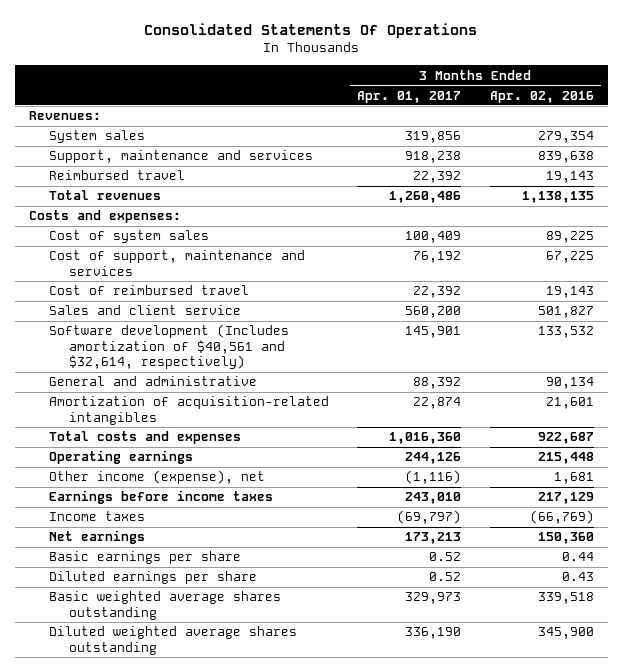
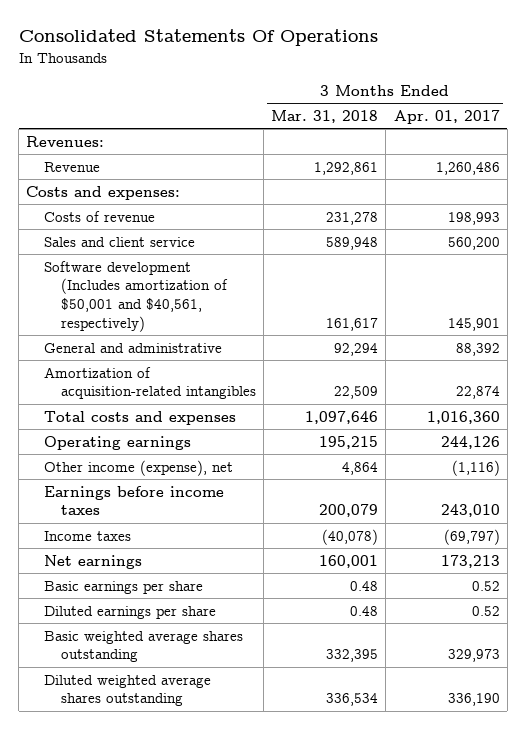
[489,90,594,103] Apr. 02, 2016 -> none
none -> [271,109,379,123] Mar. 31, 2018
[48,130,145,144] System sales -> none
[48,150,313,164] Support, maintenance and services -> none
[48,170,185,181] Reimbursed travel -> none
[48,190,161,201] Total revenues -> [43,161,100,172] Revenue
[48,230,209,244] Cost of system sales -> none
[48,250,305,276] Cost of support, maintenance and services -> none
[48,285,249,296] Cost of reimbursed travel -> none
none -> [43,210,155,222] Costs of revenue
[48,324,289,370] Software development (Includes amortization of $40,561 and $32,614, respectively) -> [43,260,228,332] Software development (Includes amortization of $50,001 and $40,561, respectively)

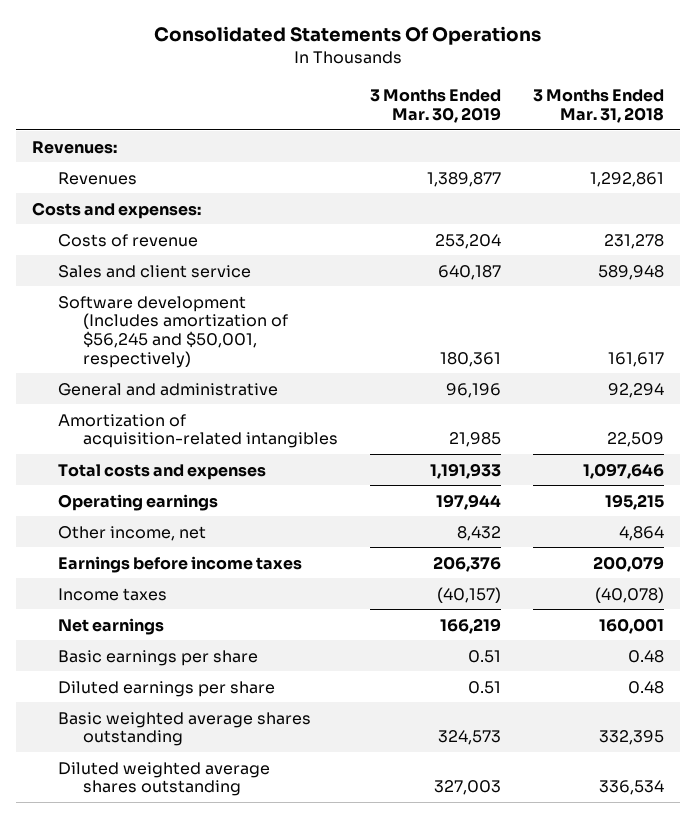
[393,109,500,124] Apr. 01, 2017 -> none
none -> [370,89,502,123] 3 Months Ended Mar. 30, 2019
[43,161,100,172] Revenue -> [57,171,137,185] Revenues
[43,260,228,332] Software development (Includes amortization of $50,001 and $40,561, respectively) -> [57,295,289,368] Software development (Includes amortization of $56,245 and $50,001, respectively)
[43,459,233,476] Other income (expense), net -> [57,525,206,541] Other income, net

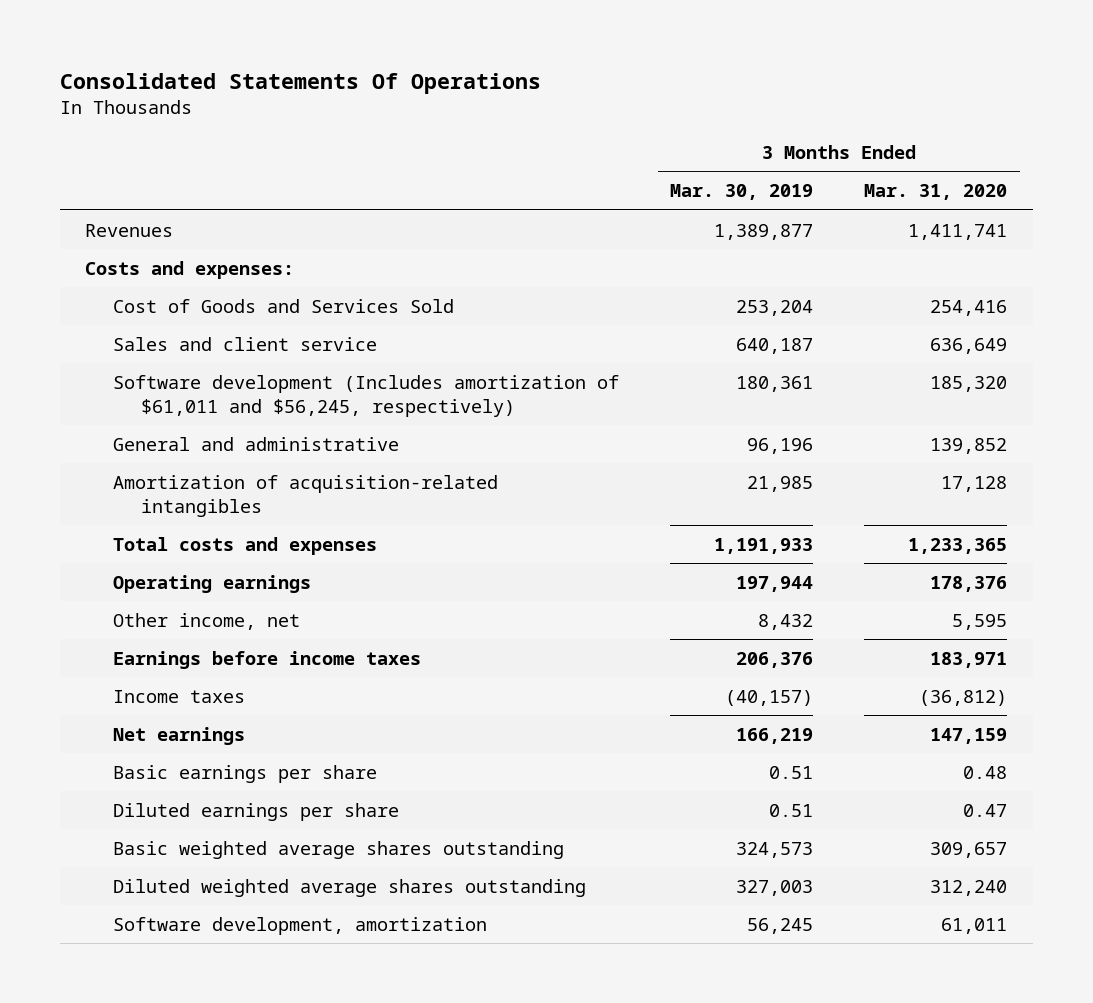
[533,89,665,123] 3 Months Ended Mar. 31, 2018 -> none
none -> [864,184,1008,201] Mar. 31, 2020
[32,140,118,154] Revenues: -> none
[57,233,198,247] Costs of revenue -> [113,298,455,313] Cost of Goods and Services Sold
[57,295,289,368] Software development (Includes amortization of $56,245 and $50,001, respectively) -> [113,374,620,417] Software development (Includes amortization of $61,011 and $56,245, respectively)
none -> [113,916,488,935] Software development, amortization

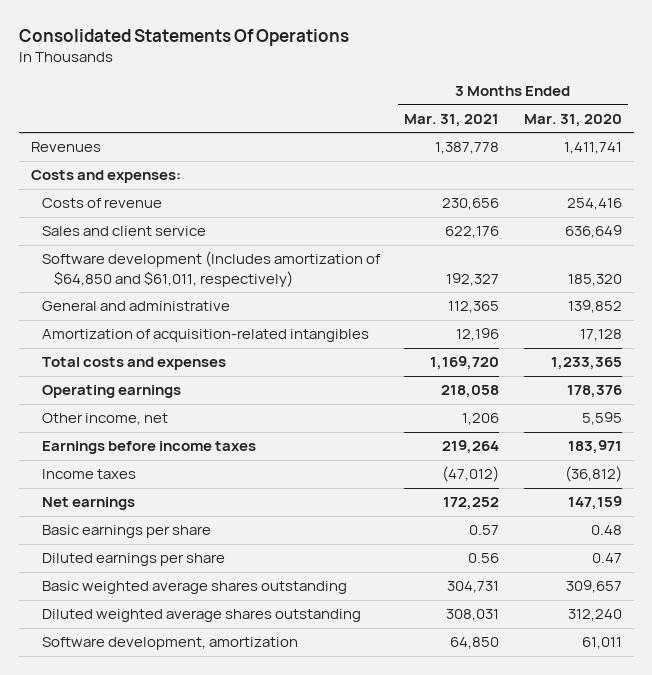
[670,184,814,201] Mar. 30, 2019 -> none
none -> [404,113,500,127] Mar. 31, 2021
[113,298,455,313] Cost of Goods and Services Sold -> [42,198,163,209] Costs of revenue
[113,374,620,417] Software development (Includes amortization of $61,011 and $56,245, respectively) -> [42,251,382,287] Software development (Includes amortization of $64,850 and $61,011, respectively)

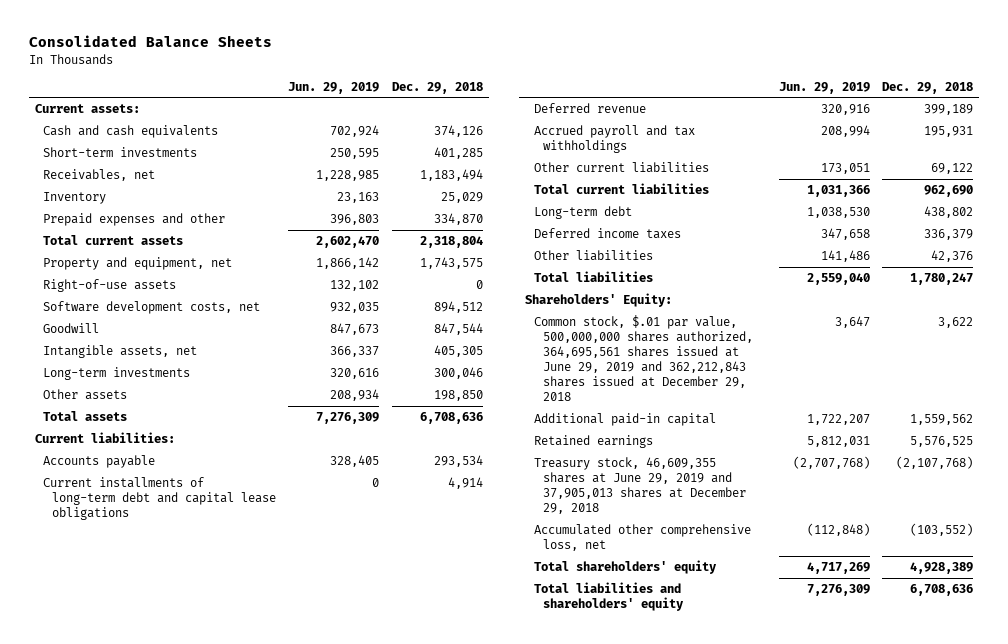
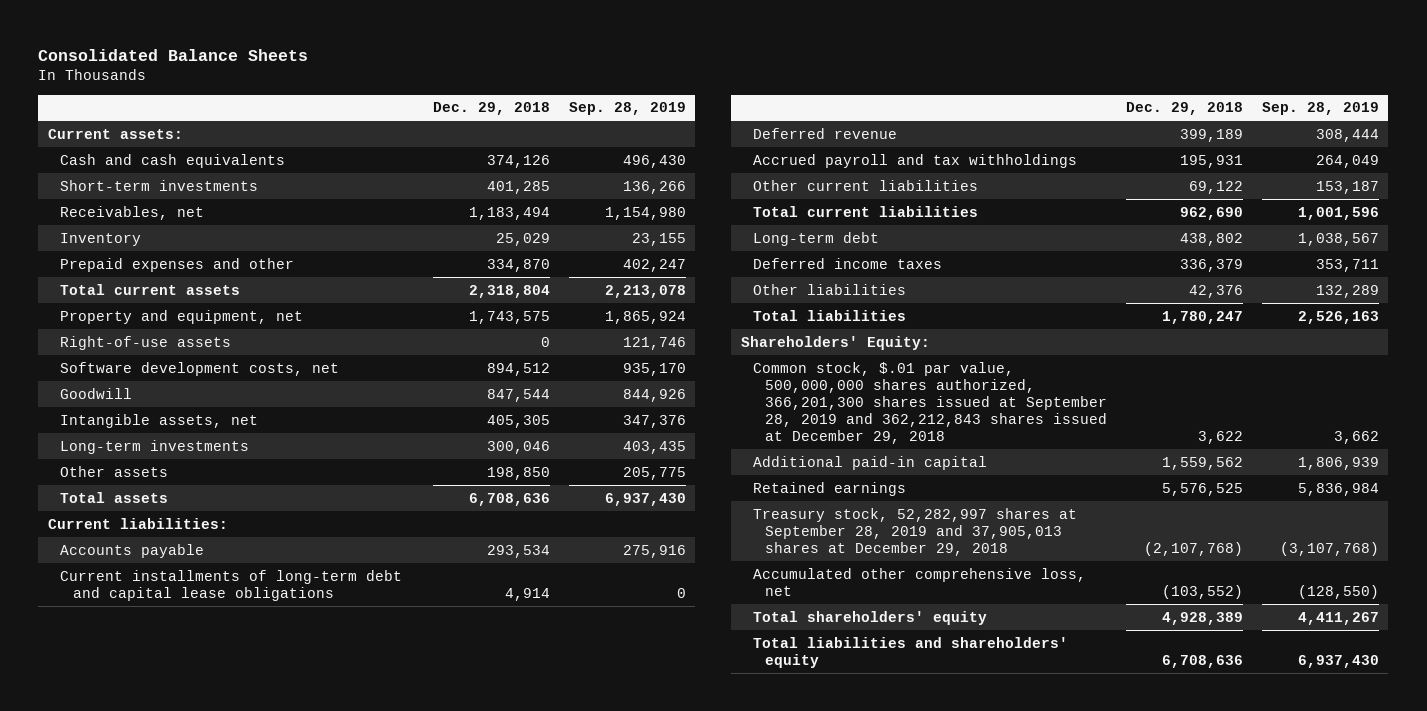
[288,81,380,94] Jun. 29, 2019 -> none
none -> [568,102,686,116] Sep. 28, 2019
[533,315,753,402] Common stock, $.01 par value, 500,000,000 shares authorized, 364,695,561 shares issued at June 29, 2019 and 362,212,843 shares issued at December 29, 2018 -> [753,361,1108,445] Common stock, $.01 par value, 500,000,000 shares authorized, 366,201,300 shares issued at September 28, 2019 and 362,212,843 shares issued at December 29, 2018
[533,457,746,515] Treasury stock, 46,609,355 shares at June 29, 2019 and 37,905,013 shares at December 29, 2018 -> [753,507,1078,556] Treasury stock, 52,282,997 shares at September 28, 2019 and 37,905,013 shares at December 29, 2018

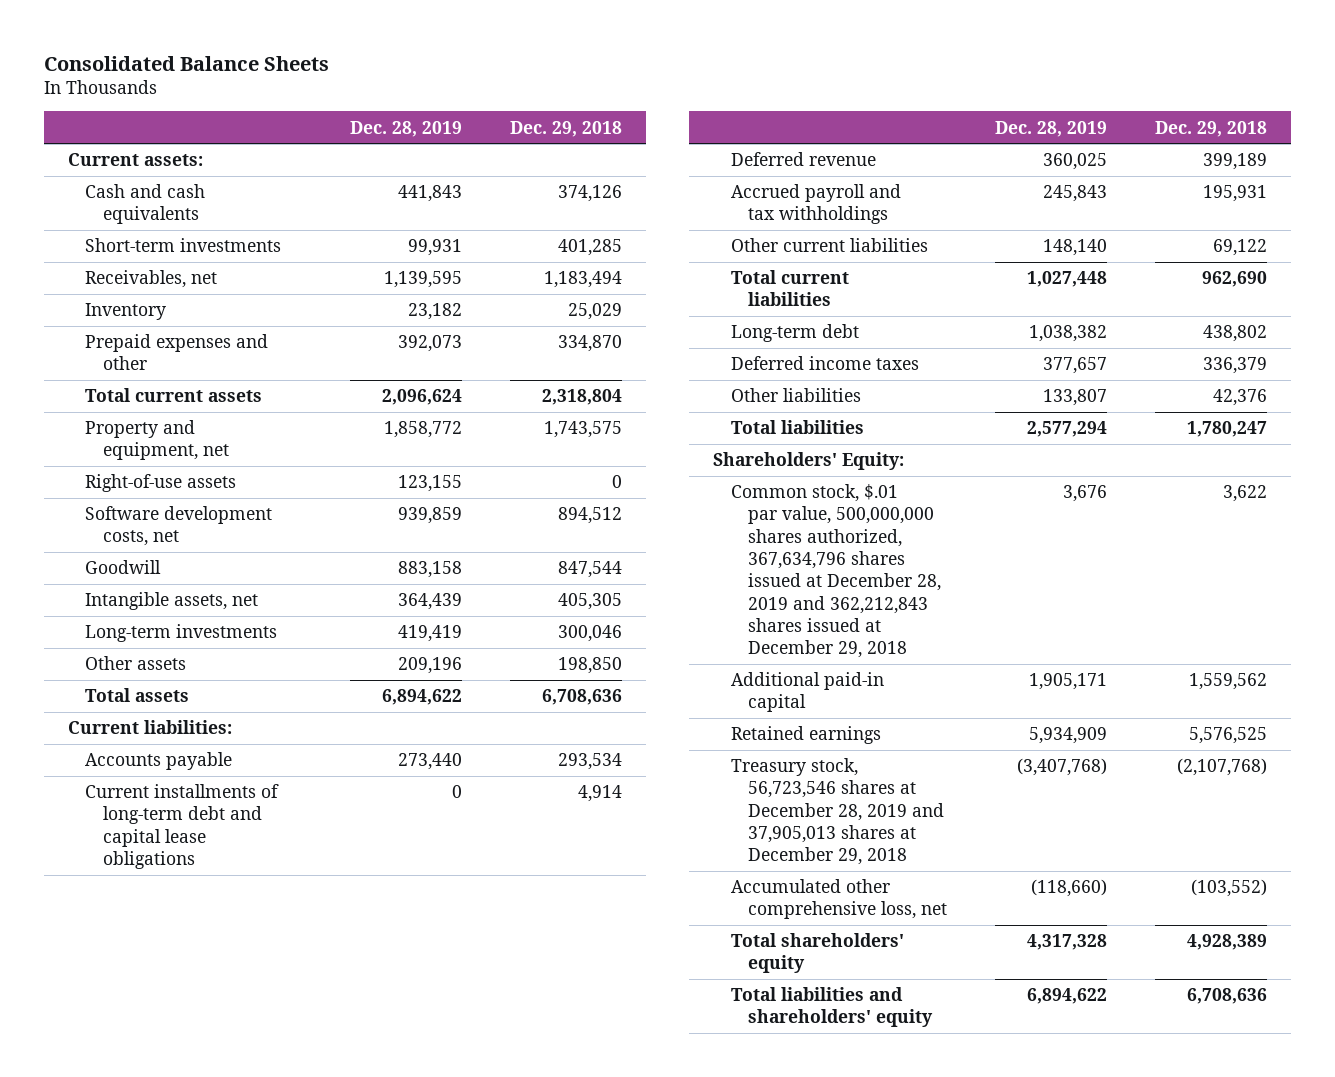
[568,102,686,116] Sep. 28, 2019 -> none
none -> [349,120,462,137] Dec. 28, 2019
[753,361,1108,445] Common stock, $.01 par value, 500,000,000 shares authorized, 366,201,300 shares issued at September 28, 2019 and 362,212,843 shares issued at December 29, 2018 -> [730,484,942,659] Common stock, $.01 par value, 500,000,000 shares authorized, 367,634,796 shares issued at December 28, 2019 and 362,212,843 shares issued at December 29, 2018
[753,507,1078,556] Treasury stock, 52,282,997 shares at September 28, 2019 and 37,905,013 shares at December 29, 2018 -> [730,758,945,866] Treasury stock, 56,723,546 shares at December 28, 2019 and 37,905,013 shares at December 29, 2018

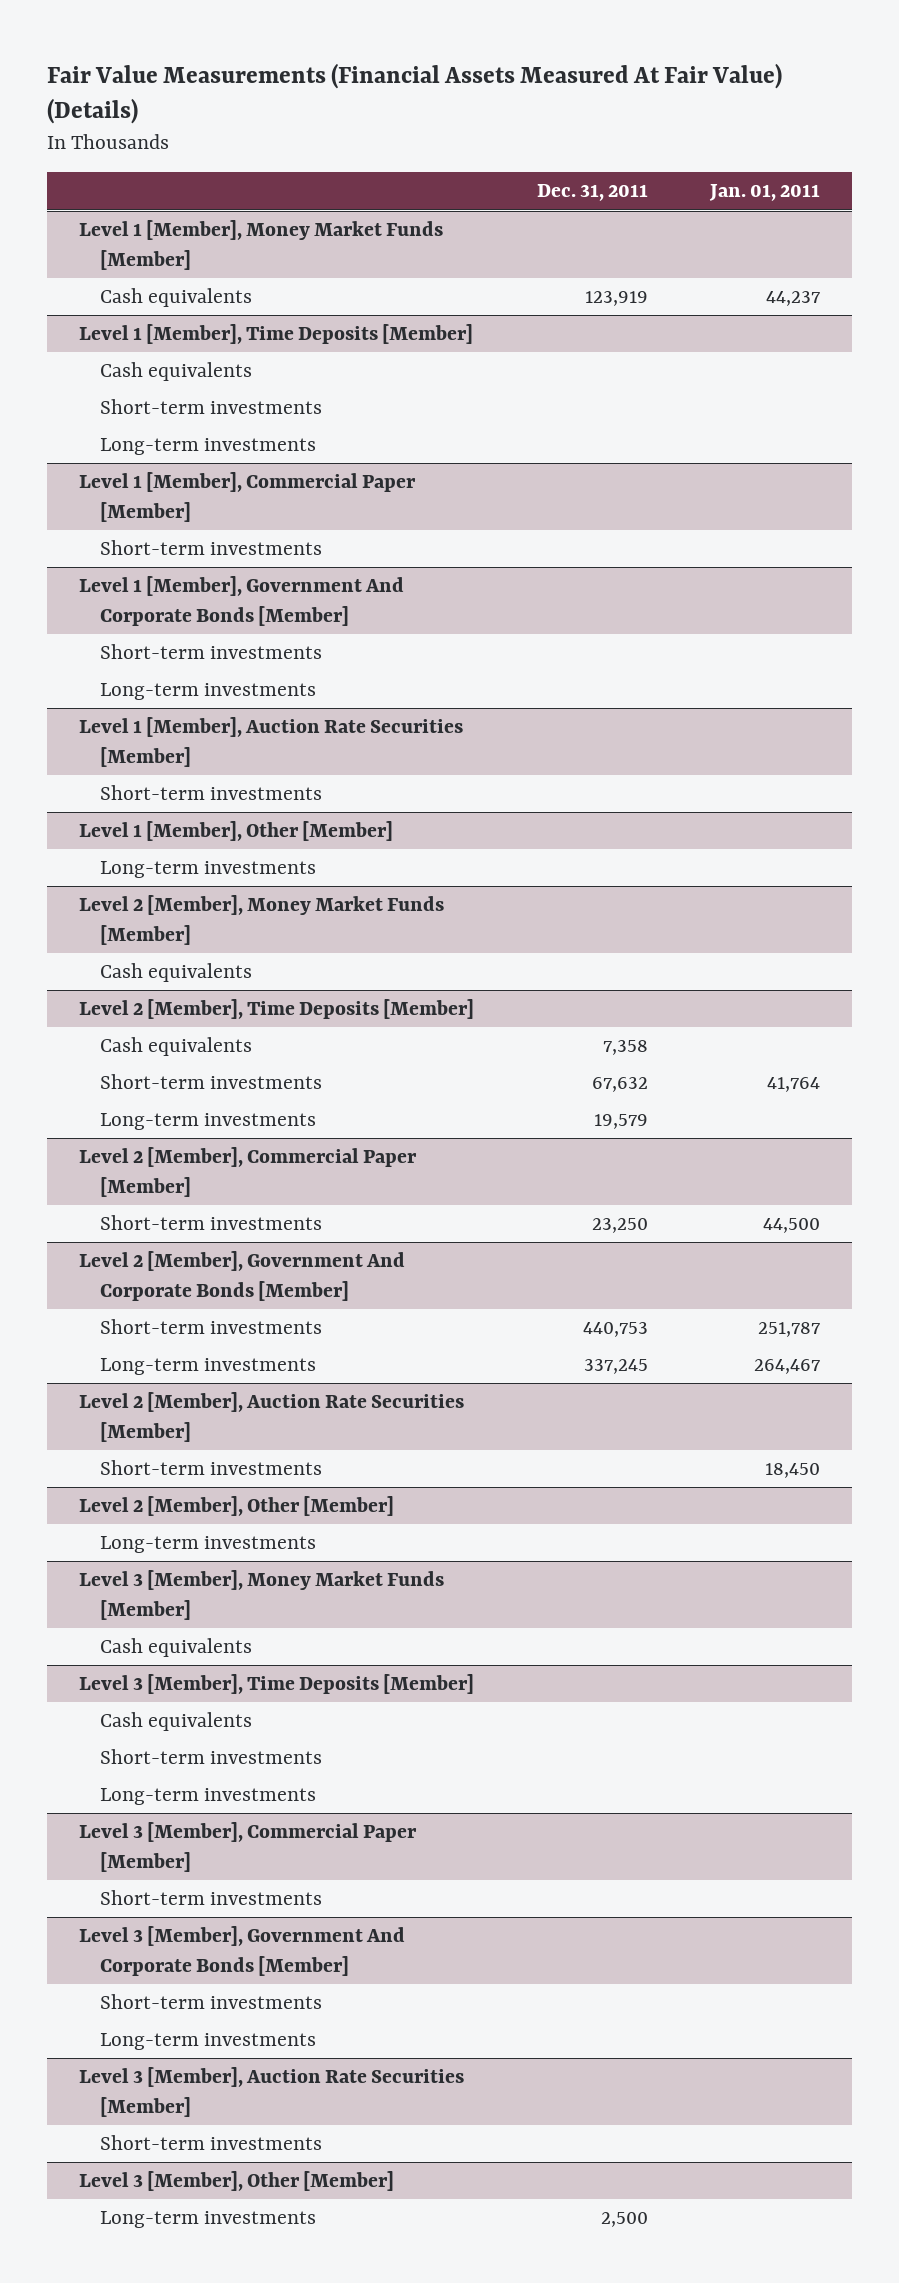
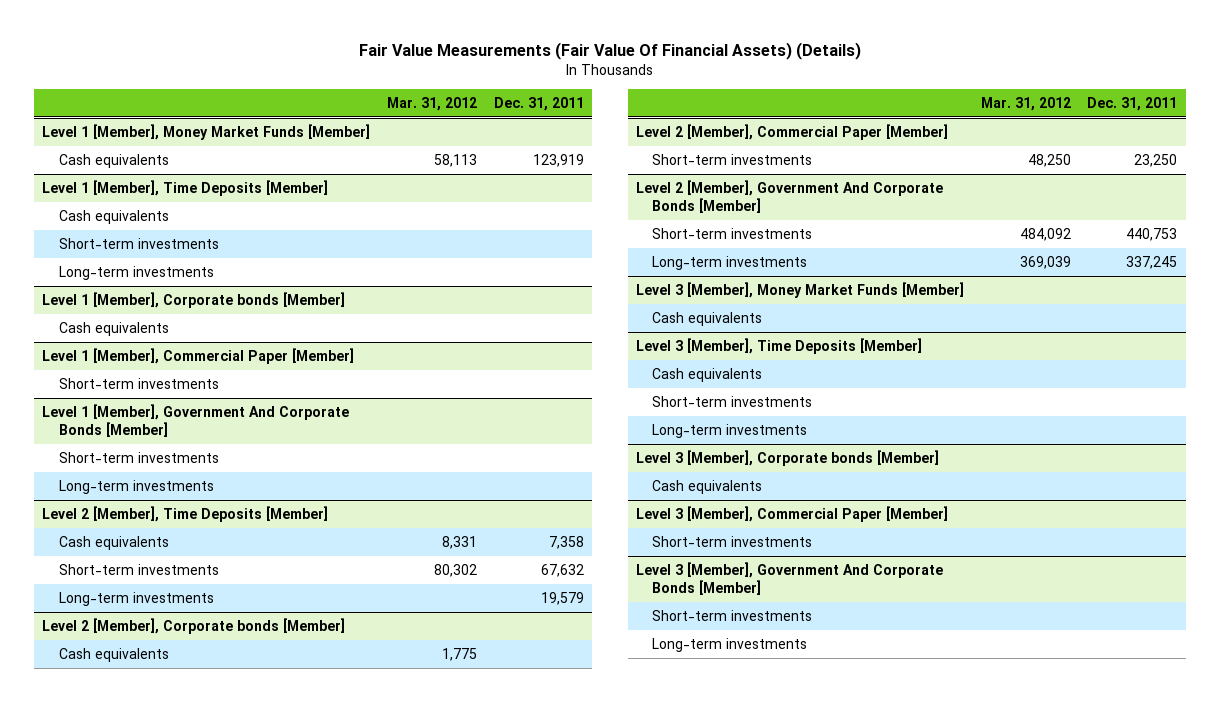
[47,62,783,125] Fair Value Measurements (Financial Assets Measured At Fair Value) (Details) -> [358,41,861,60] Fair Value Measurements (Fair Value Of Financial Assets) (Details)
[709,184,821,202] Jan. 01, 2011 -> none
none -> [387,96,478,111] Mar. 31, 2012
none -> [42,291,346,308] Level 1 [Member], Corporate bonds [Member]
none -> [58,321,169,336] Cash equivalents
[78,717,463,767] Level 1 [Member], Auction Rate Securities [Member] -> none
[100,785,323,801] Short-term investments -> none
[78,821,393,842] Level 1 [Member], Other [Member] -> none
[100,861,317,879] Long-term investments -> none
[78,895,444,945] Level 2 [Member], Money Market Funds [Member] -> none
[100,963,253,983] Cash equivalents -> none
none -> [42,617,346,634] Level 2 [Member], Corporate bonds [Member]
none -> [58,647,169,662] Cash equivalents
[78,1392,464,1442] Level 2 [Member], Auction Rate Securities [Member] -> none
[100,1460,323,1476] Short-term investments -> none
[78,1496,394,1517] Level 2 [Member], Other [Member] -> none
[100,1536,317,1554] Long-term investments -> none
none -> [635,449,939,466] Level 3 [Member], Corporate bonds [Member]
none -> [652,479,763,494] Cash equivalents
[78,2067,464,2117] Level 3 [Member], Auction Rate Securities [Member] -> none
[100,2135,323,2151] Short-term investments -> none
[78,2171,394,2192] Level 3 [Member], Other [Member] -> none
[100,2211,317,2229] Long-term investments -> none

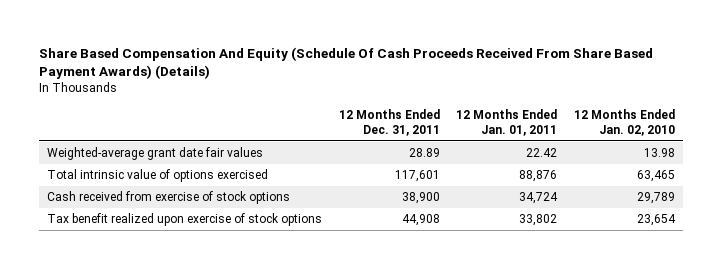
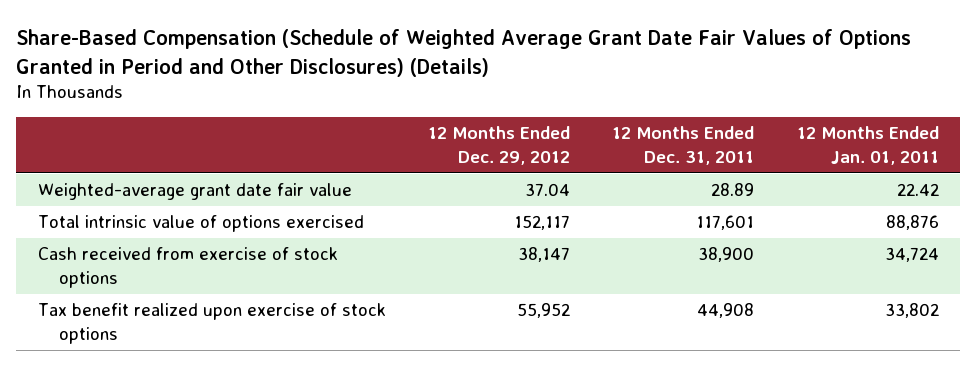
[39,46,654,80] Share Based Compensation And Equity (Schedule Of Cash Proceeds Received From Share Based Payment Awards) (Details) -> [16,28,912,77] Share-Based Compensation (Schedule of Weighted Average Grant Date Fair Values of Options Granted in Period and Other Disclosures) (Details)
[573,109,675,136] 12 Months Ended Jan. 02, 2010 -> none
none -> [427,126,570,165] 12 Months Ended Dec. 29, 2012
[47,147,264,161] Weighted-average grant date fair values -> [37,183,352,201] Weighted-average grant date fair value

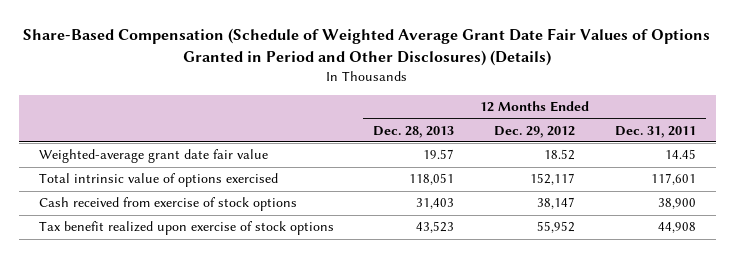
[796,126,939,165] 12 Months Ended Jan. 01, 2011 -> none
none -> [373,125,455,138] Dec. 28, 2013
[524,183,570,197] 37.04 -> [544,149,576,161] 18.52
[711,183,755,197] 28.89 -> [664,149,696,160] 14.45

